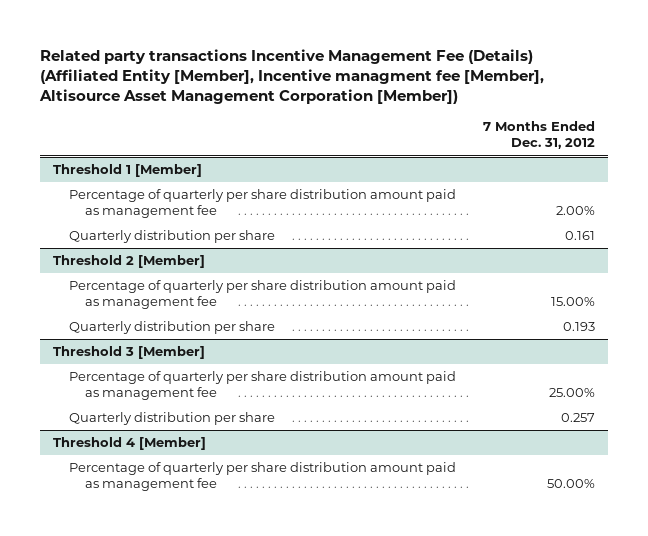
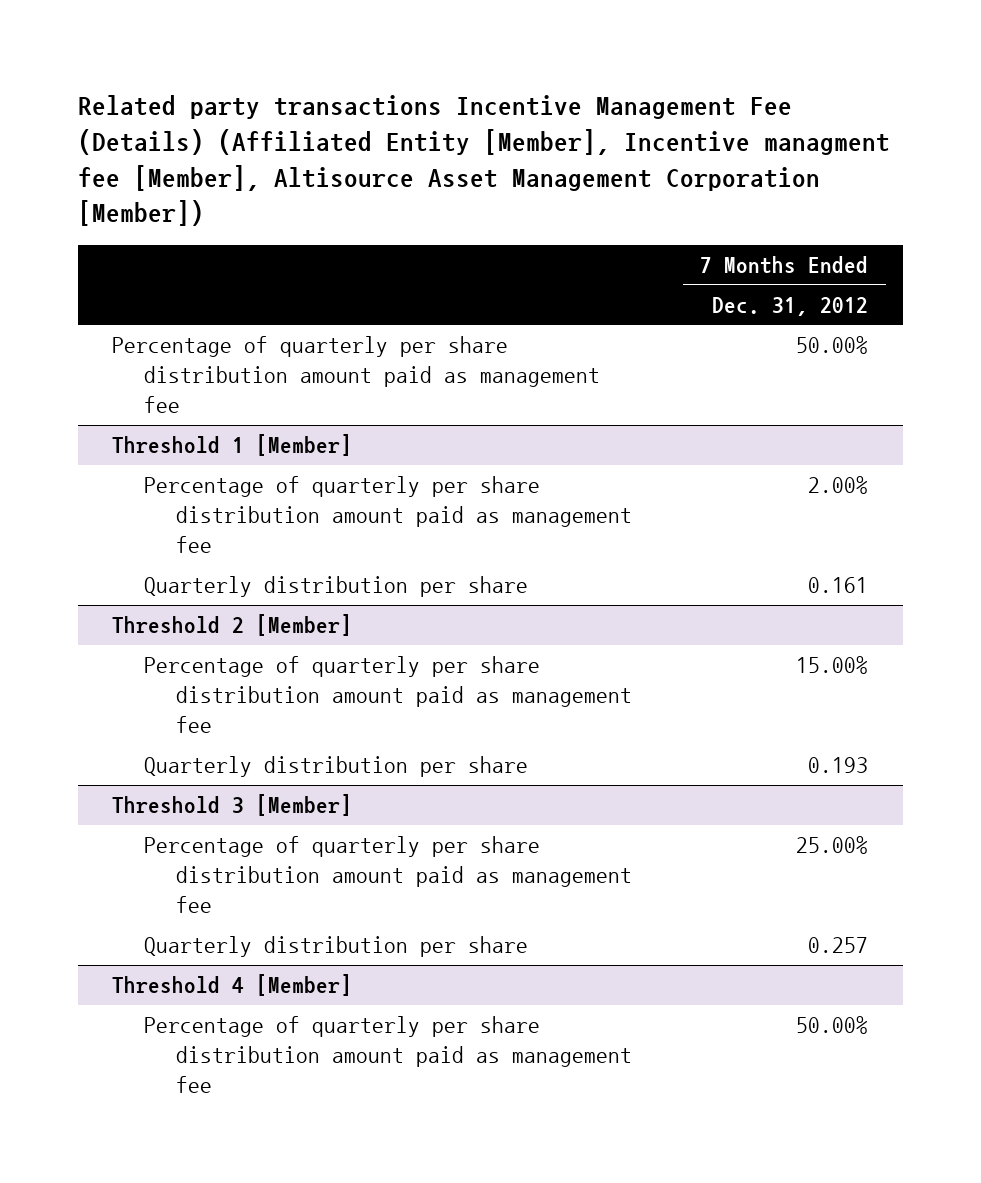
none -> [112,336,600,414] Percentage of quarterly per share distribution amount paid as management fee

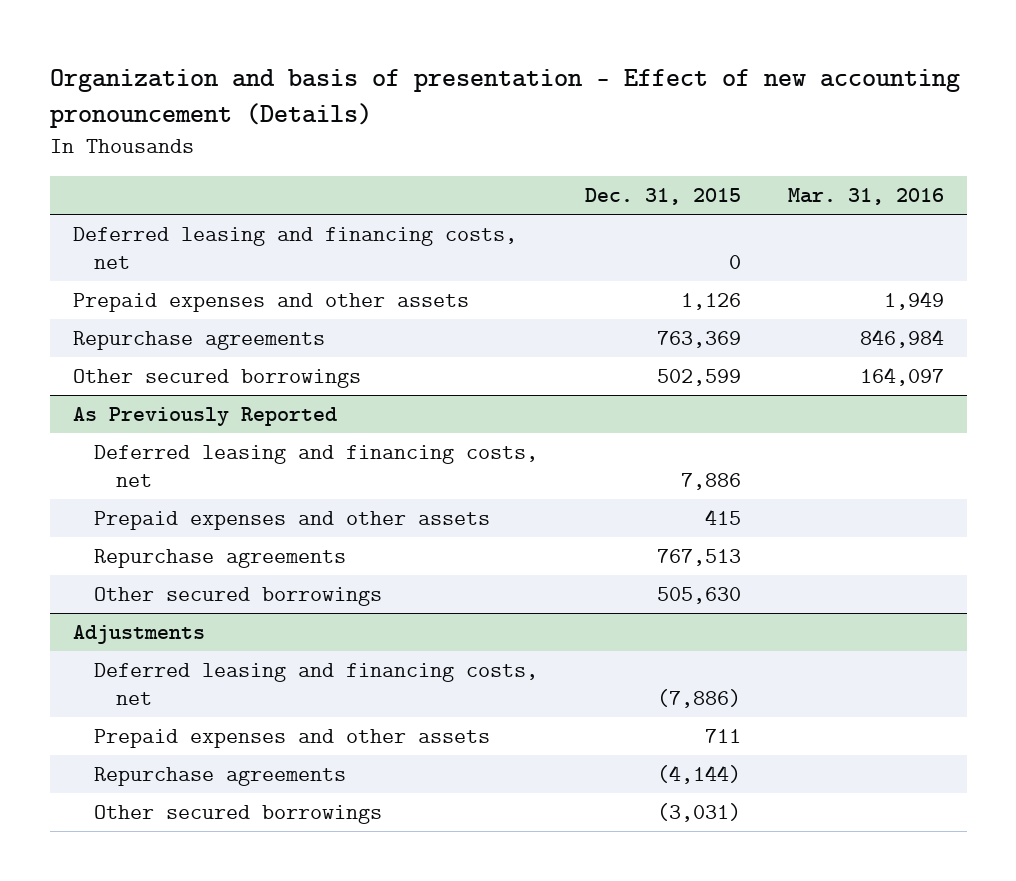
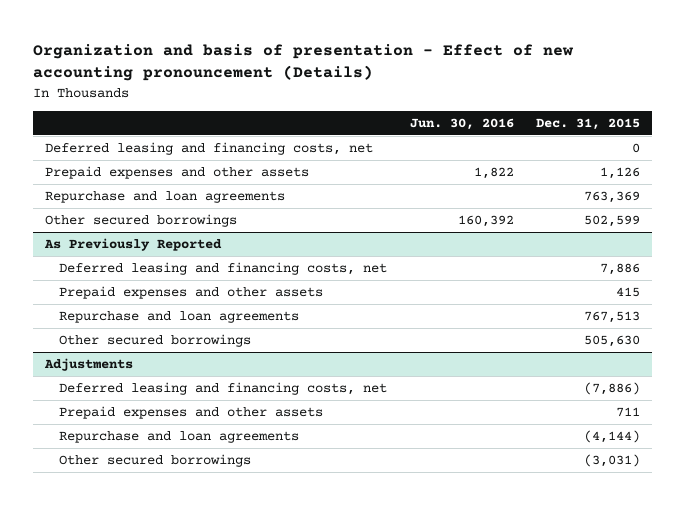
[787,188,944,206] Mar. 31, 2016 -> none
none -> [409,117,514,130] Jun. 30, 2016
[72,331,325,351] Repurchase agreements -> [44,191,285,204] Repurchase and loan agreements
[94,549,347,569] Repurchase agreements -> [59,311,300,324] Repurchase and loan agreements
[94,767,347,787] Repurchase agreements -> [59,431,300,444] Repurchase and loan agreements

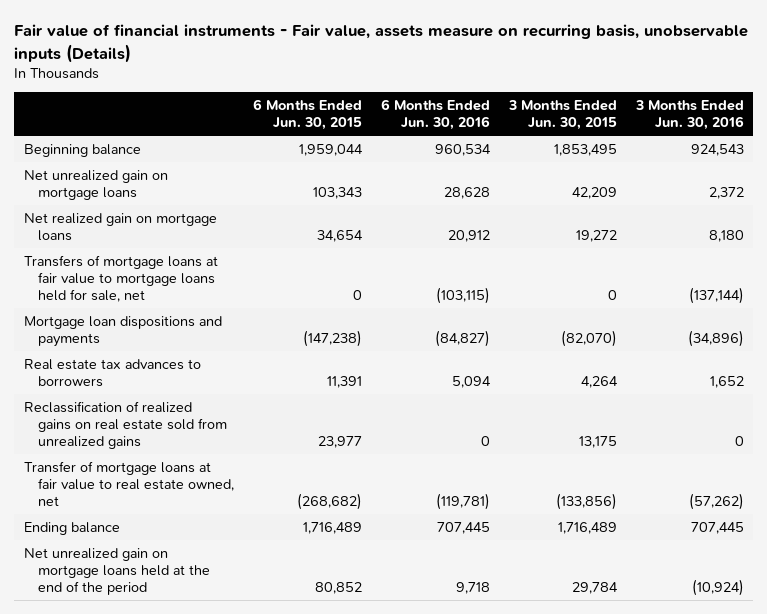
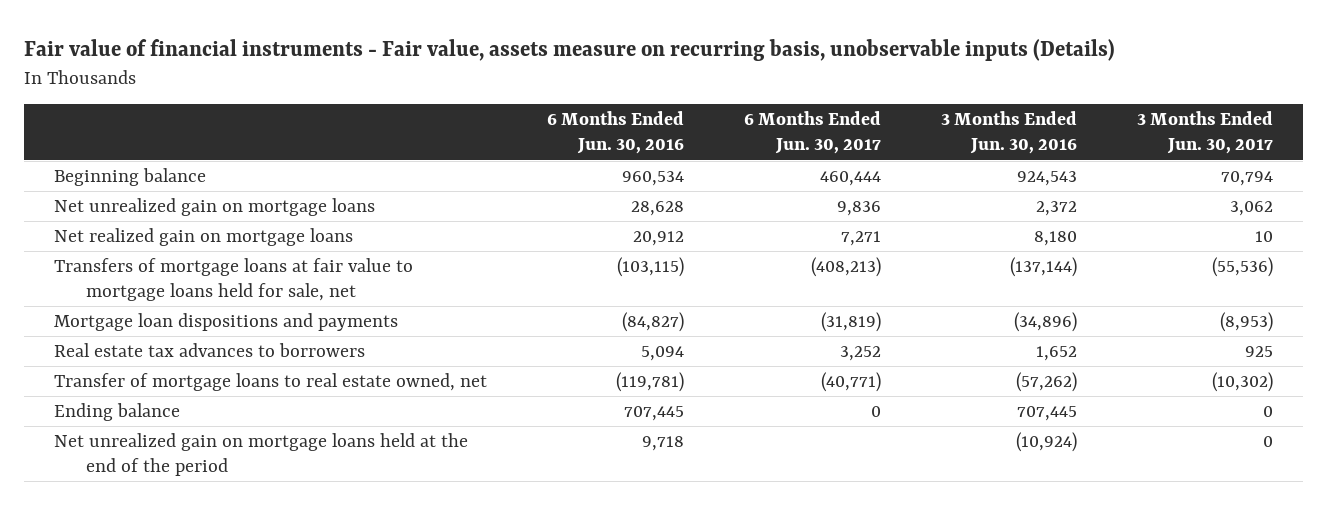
[253,99,363,131] 6 Months Ended Jun. 30, 2015 -> none
[507,100,617,131] 3 Months Ended Jun. 30, 2015 -> none
none -> [744,111,882,155] 6 Months Ended Jun. 30, 2017
none -> [1136,111,1273,155] 3 Months Ended Jun. 30, 2017
[23,400,228,449] Reclassification of realized gains on real estate sold from unrealized gains -> none
[23,460,235,506] Transfer of mortgage loans at fair value to real estate owned, net -> [54,372,488,391] Transfer of mortgage loans to real estate owned, net

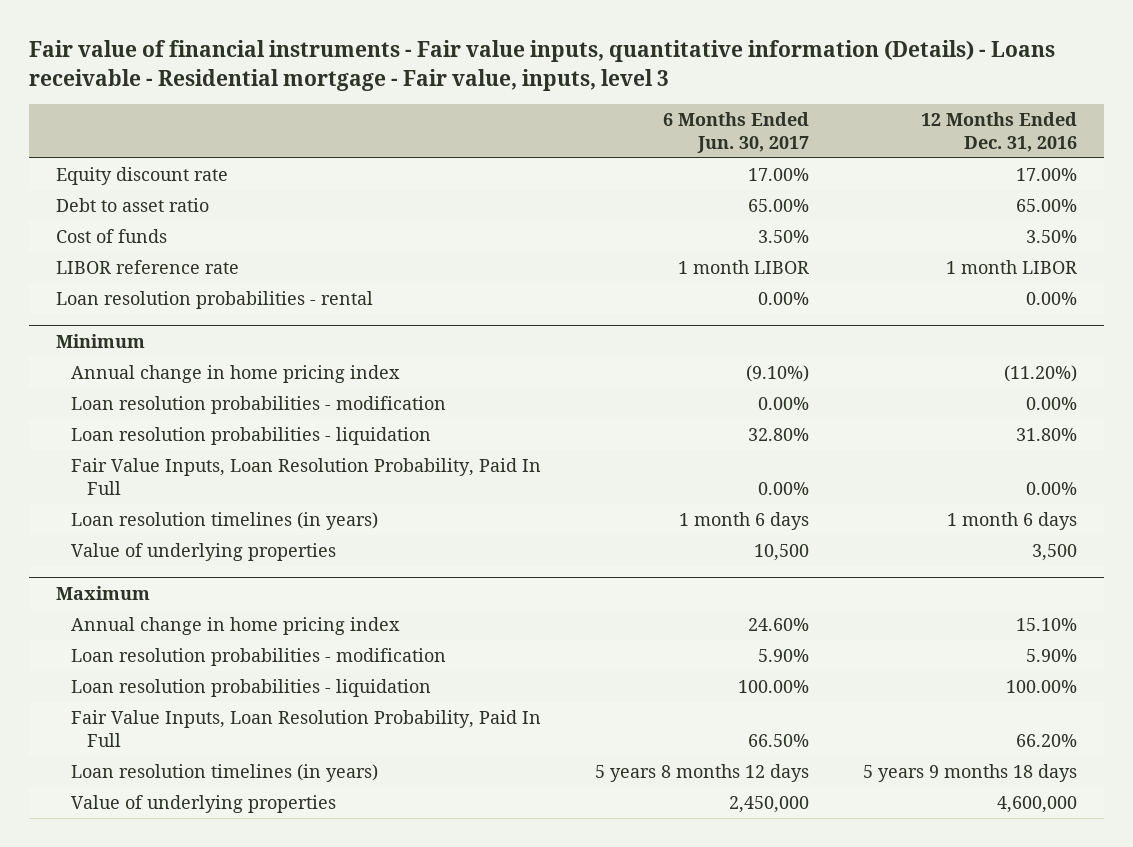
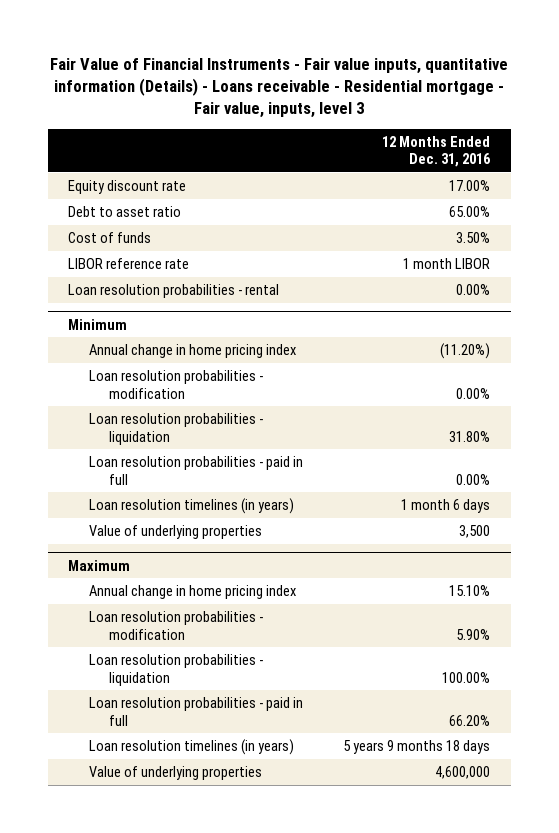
[29,40,1056,91] Fair value of financial instruments - Fair value inputs, quantitative information (Details) - Loans receivable - Residential mortgage - Fair value, inputs, level 3 -> [50,58,509,119] Fair Value of Financial Instruments - Fair value inputs, quantitative information (Details) - Loans receivable - Residential mortgage - Fair value, inputs, level 3
[663,111,810,153] 6 Months Ended Jun. 30, 2017 -> none
[71,458,542,496] Fair Value Inputs, Loan Resolution Probability, Paid In Full -> [88,455,303,485] Loan resolution probabilities - paid in full
[71,710,542,748] Fair Value Inputs, Loan Resolution Probability, Paid In Full -> [88,696,303,726] Loan resolution probabilities - paid in full

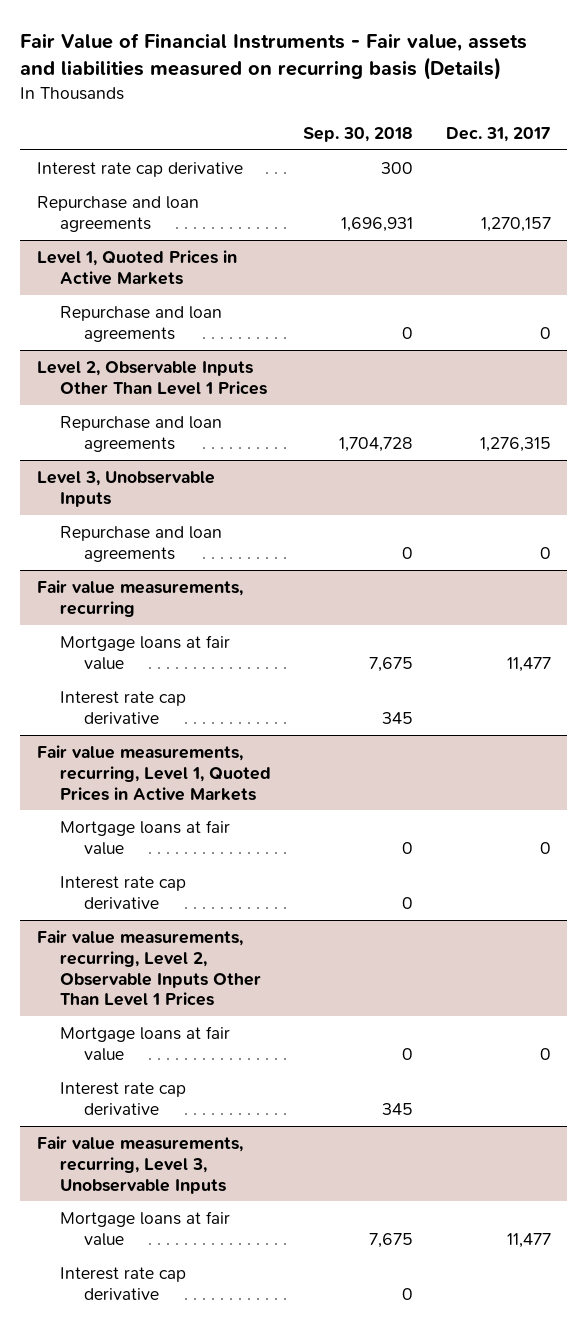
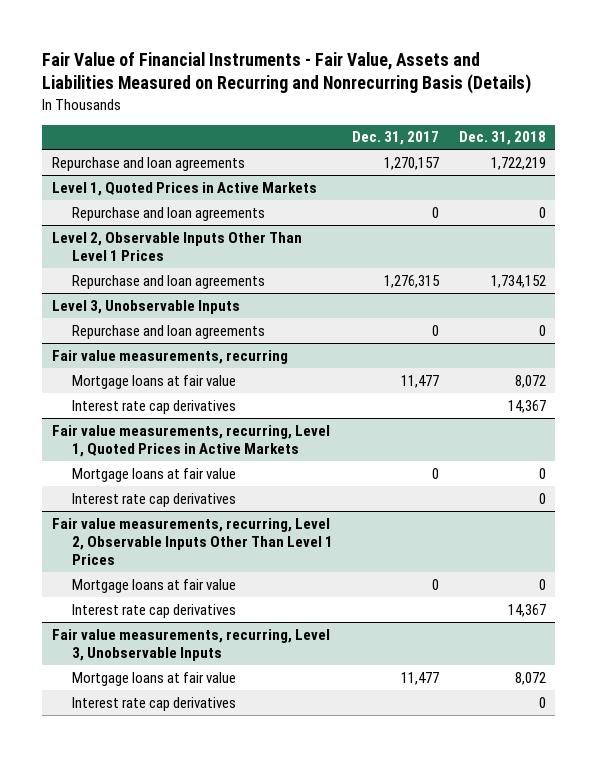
[20,32,528,80] Fair Value of Financial Instruments - Fair value, assets and liabilities measured on recurring basis (Details) -> [42,51,532,95] Fair Value of Financial Instruments - Fair Value, Assets and Liabilities Measured on Recurring and Nonrecurring Basis (Details)
[303,126,414,142] Sep. 30, 2018 -> none
none -> [458,131,546,146] Dec. 31, 2018
[36,161,243,177] Interest rate cap derivative -> none
[60,690,187,724] Interest rate cap derivative -> [72,399,237,414] Interest rate cap derivatives
[60,875,187,909] Interest rate cap derivative -> [72,492,237,507] Interest rate cap derivatives
[60,1081,187,1115] Interest rate cap derivative -> [72,603,237,618] Interest rate cap derivatives
[60,1266,187,1300] Interest rate cap derivative -> [72,696,237,711] Interest rate cap derivatives

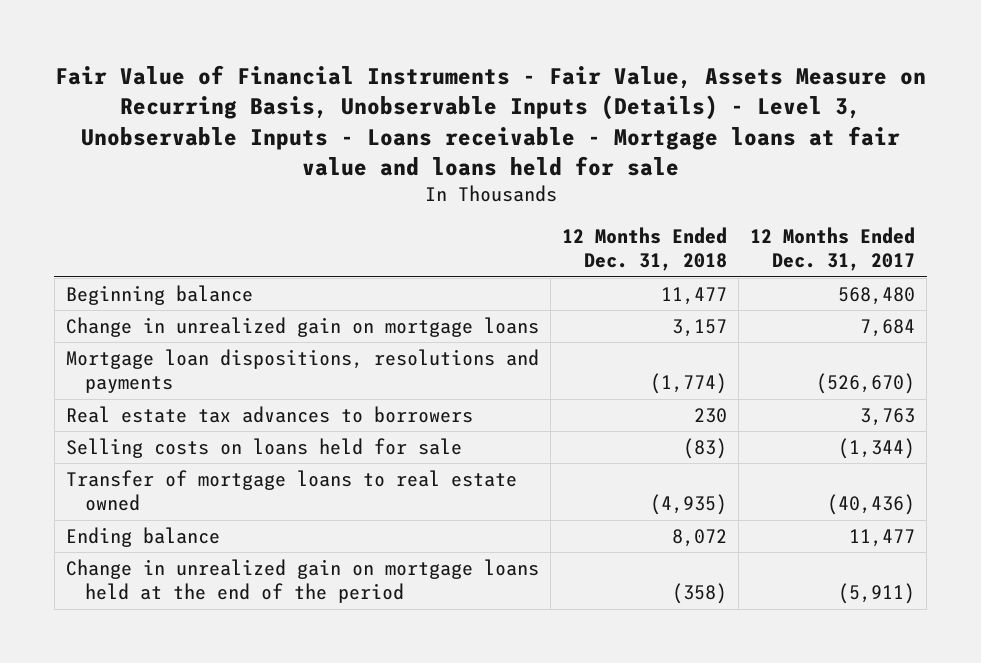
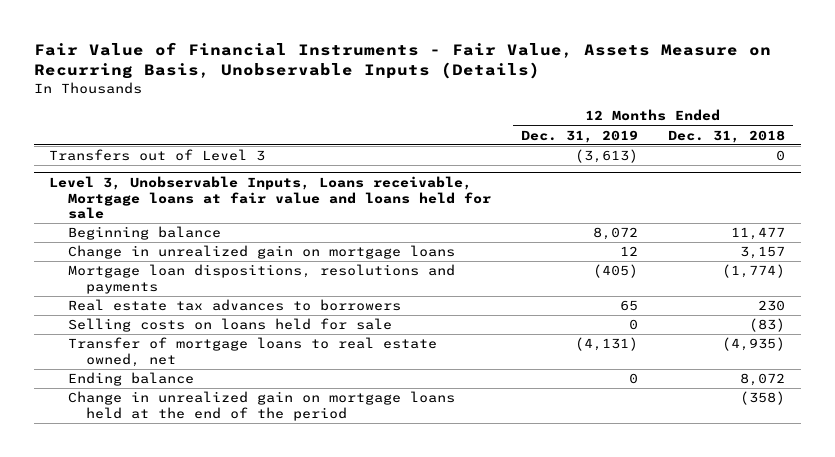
[54,65,926,176] Fair Value of Financial Instruments - Fair Value, Assets Measure on Recurring Basis, Unobservable Inputs (Details) - Level 3, Unobservable Inputs - Loans receivable - Mortgage loans at fair value and loans held for sale -> [34,41,772,80] Fair Value of Financial Instruments - Fair Value, Assets Measure on Recurring Basis, Unobservable Inputs (Details)
[750,226,916,272] 12 Months Ended Dec. 31, 2017 -> none
none -> [521,129,639,143] Dec. 31, 2019
none -> [49,149,266,162] Transfers out of Level 3
none -> [49,176,491,220] Level 3, Unobservable Inputs, Loans receivable, Mortgage loans at fair value and loans held for sale
[65,469,517,512] Transfer of mortgage loans to real estate owned -> [67,337,437,367] Transfer of mortgage loans to real estate owned, net

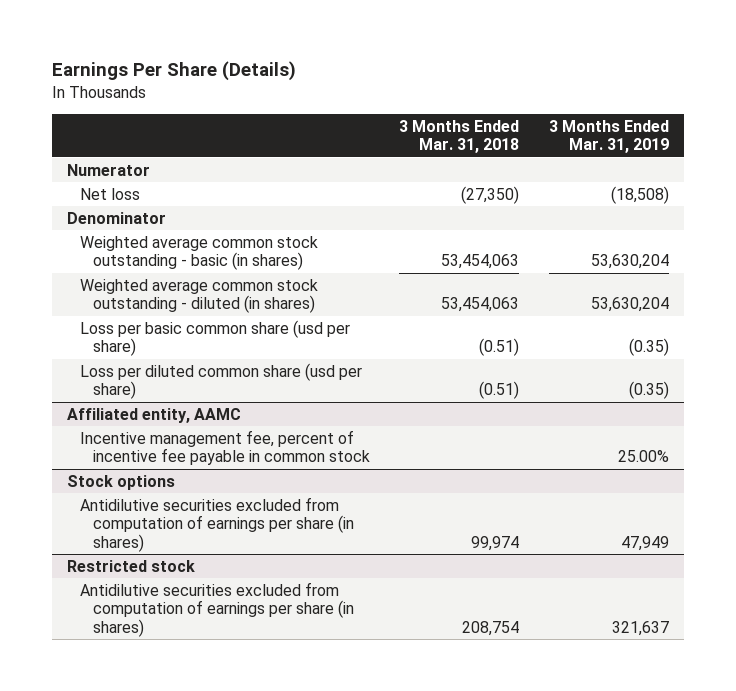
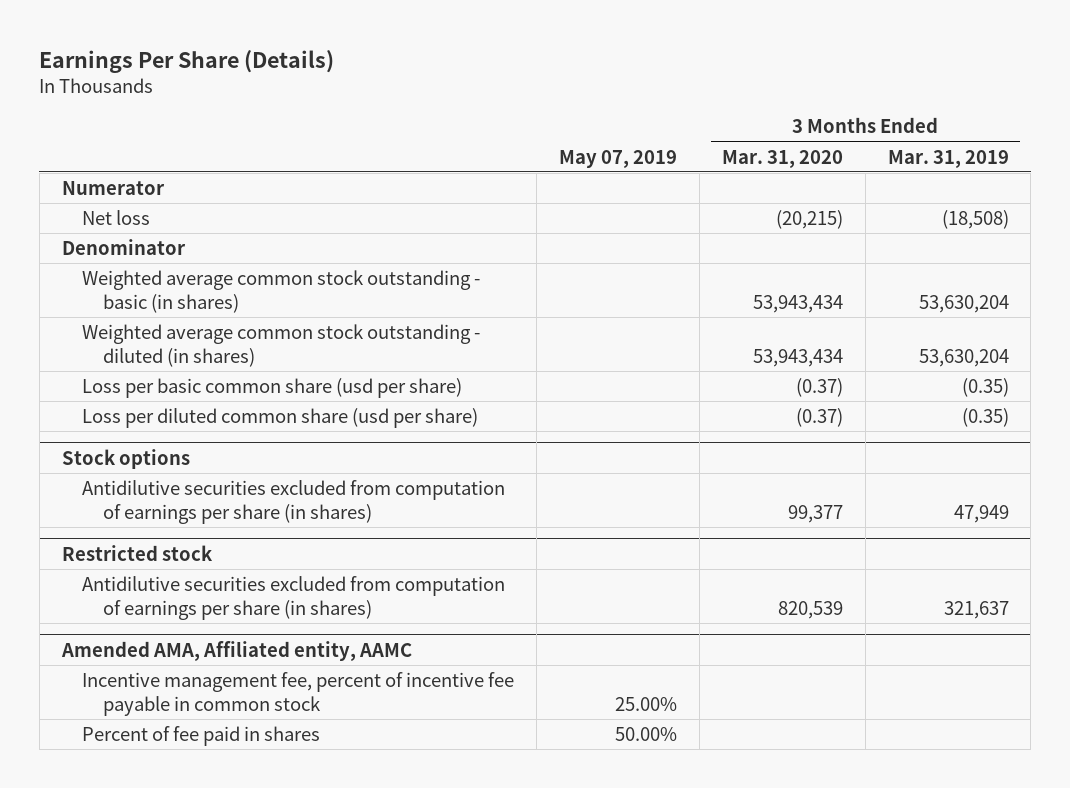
[399,119,520,154] 3 Months Ended Mar. 31, 2018 -> none
none -> [559,149,678,168] May 07, 2019
none -> [721,149,843,168] Mar. 31, 2020
[66,407,241,423] Affiliated entity, AAMC -> none
[79,429,370,466] Incentive management fee, percent of incentive fee payable in common stock -> none
none -> [60,640,412,661] Amended AMA, Affiliated entity, AAMC
none -> [82,671,515,716] Incentive management fee, percent of incentive fee payable in common stock
none -> [82,725,321,746] Percent of fee paid in shares

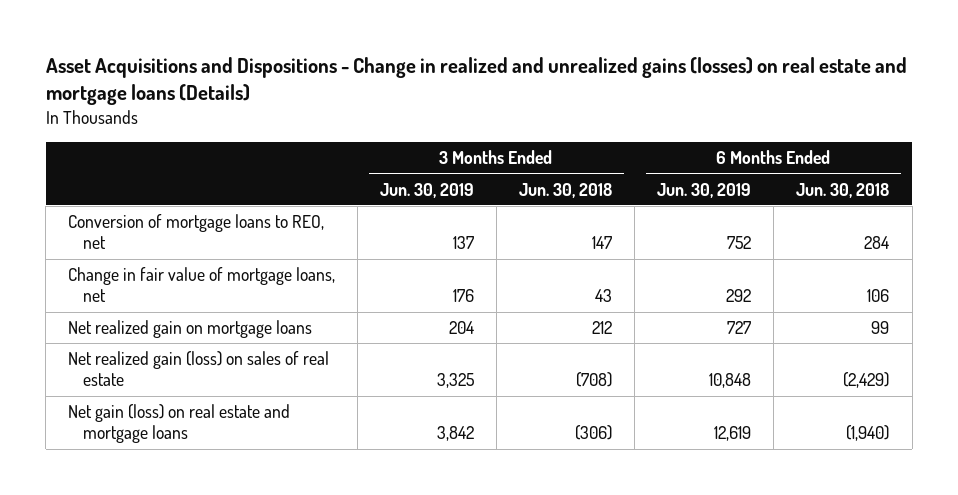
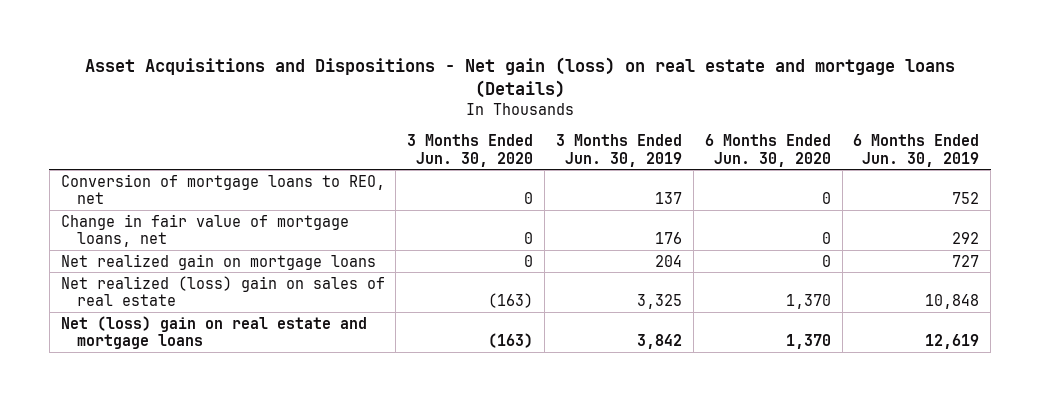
[45,57,907,106] Asset Acquisitions and Dispositions - Change in realized and unrealized gains (losses) on real estate and mortgage loans (Details) -> [85,57,956,98] Asset Acquisitions and Dispositions - Net gain (loss) on real estate and mortgage loans (Details)
[519,182,613,198] Jun. 30, 2018 -> none
[796,182,890,198] Jun. 30, 2018 -> none
none -> [407,134,534,167] 3 Months Ended Jun. 30, 2020
none -> [704,134,831,167] 6 Months Ended Jun. 30, 2020
[68,351,330,387] Net realized gain (loss) on sales of real estate -> [60,275,385,307] Net realized (loss) gain on sales of real estate
[68,404,291,444] Net gain (loss) on real estate and mortgage loans -> [60,315,367,350] Net (loss) gain on real estate and mortgage loans

